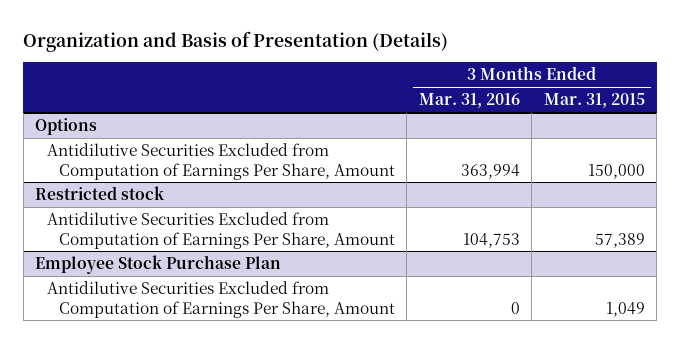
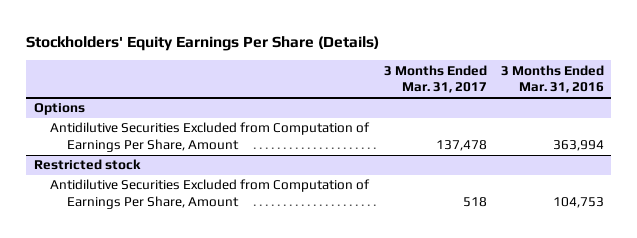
[23,31,449,53] Organization and Basis of Presentation (Details) -> [26,36,380,52] Stockholders' Equity Earnings Per Share (Details)
[543,93,645,109] Mar. 31, 2015 -> none
none -> [383,64,487,94] 3 Months Ended Mar. 31, 2017
[35,254,282,274] Employee Stock Purchase Plan -> none
[47,280,395,318] Antidilutive Securities Excluded from Computation of Earnings Per Share, Amount -> none

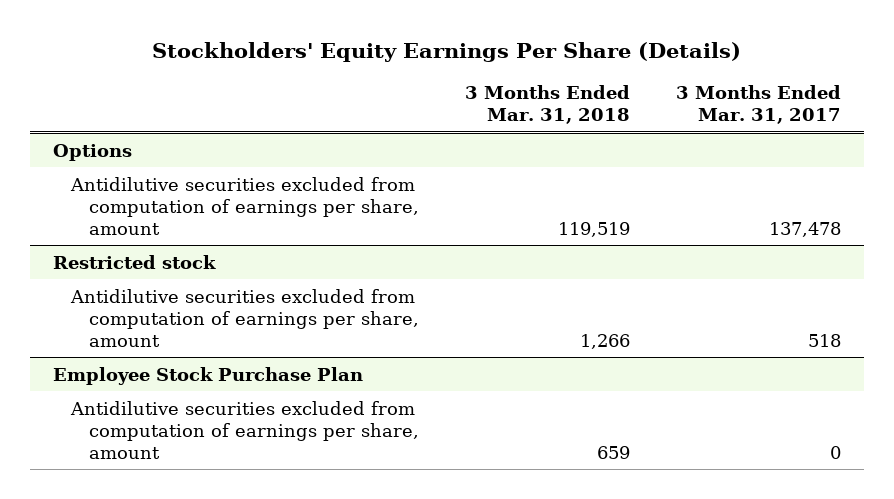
[500,64,604,94] 3 Months Ended Mar. 31, 2016 -> none
none -> [464,85,630,125] 3 Months Ended Mar. 31, 2018
[50,122,371,152] Antidilutive Securities Excluded from Computation of Earnings Per Share, Amount -> [69,176,419,236] Antidilutive securities excluded from computation of earnings per share, amount
[50,179,371,209] Antidilutive Securities Excluded from Computation of Earnings Per Share, Amount -> [69,288,419,348] Antidilutive securities excluded from computation of earnings per share, amount
none -> [52,366,363,385] Employee Stock Purchase Plan
none -> [69,400,419,460] Antidilutive securities excluded from computation of earnings per share, amount

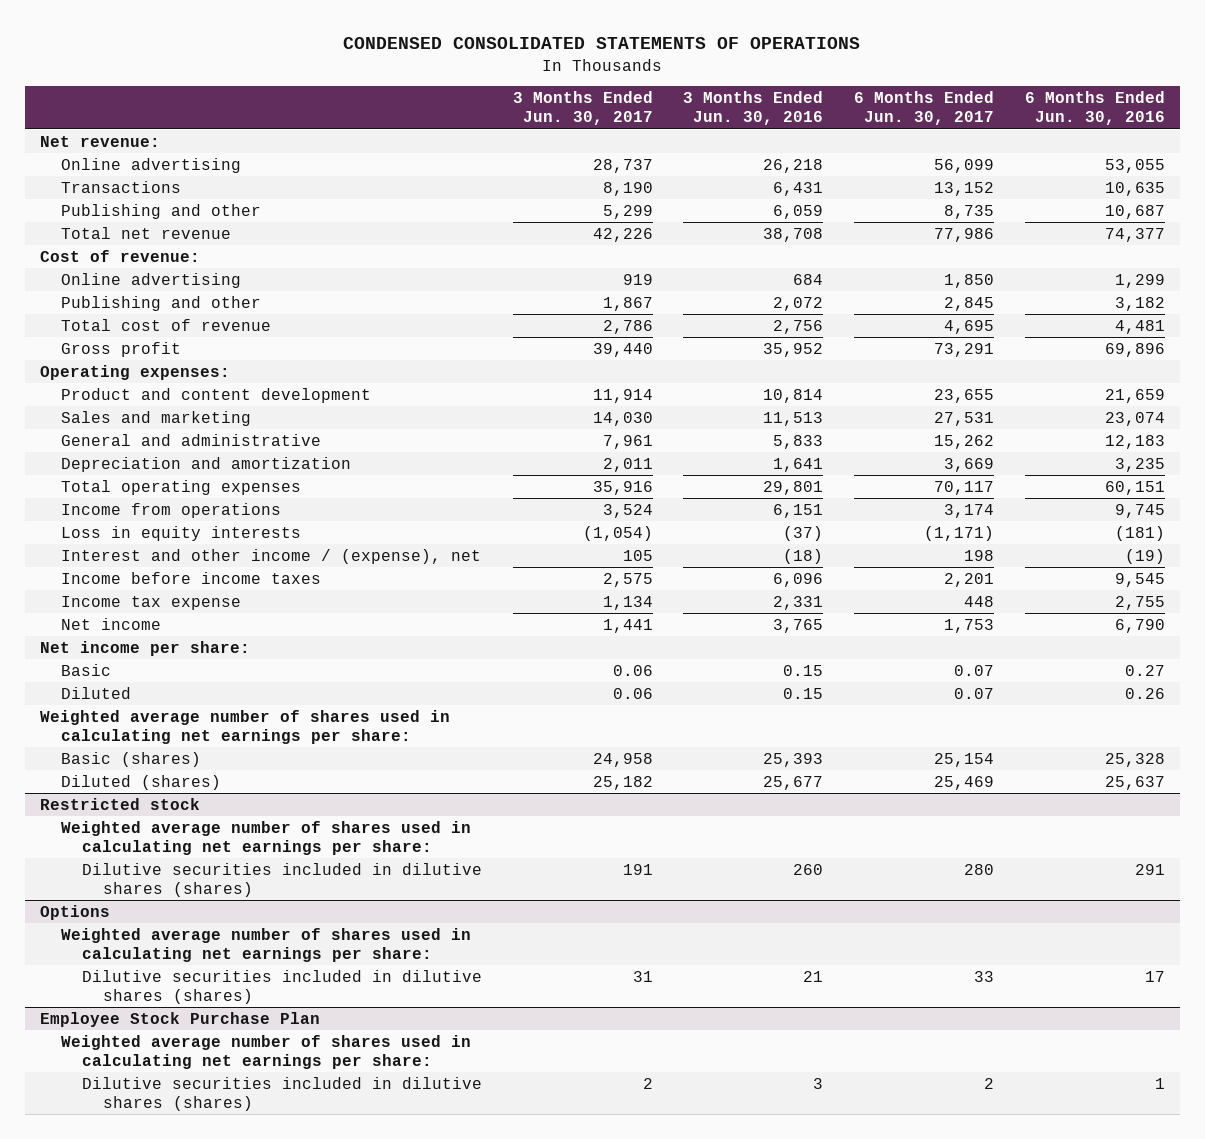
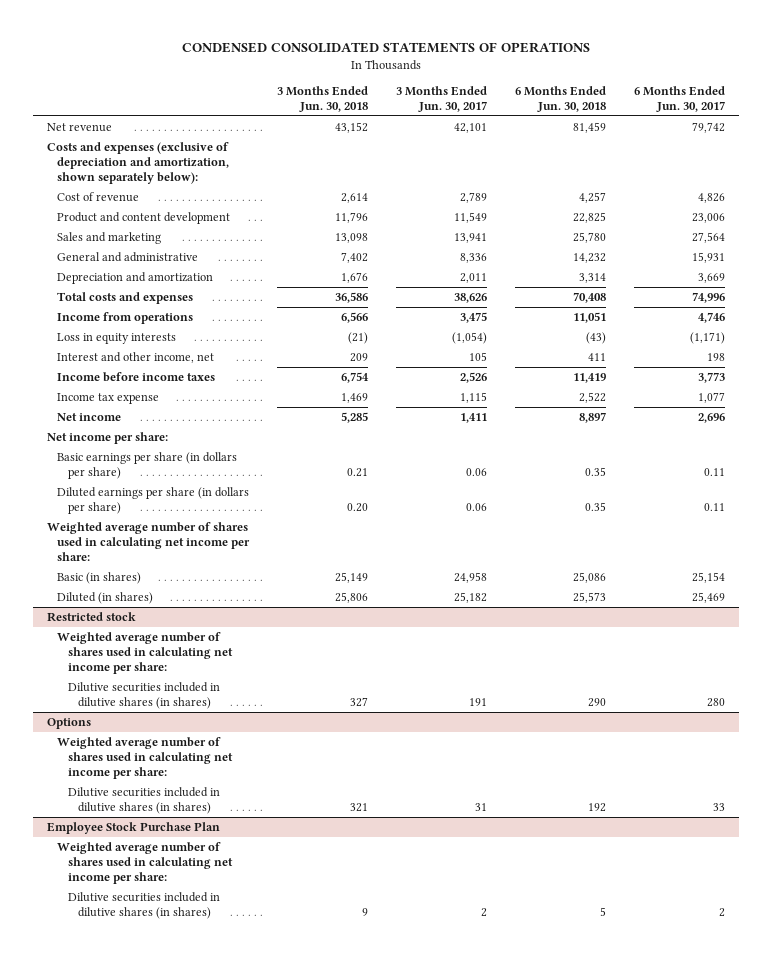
[683,91,824,126] 3 Months Ended Jun. 30, 2016 -> none
[1024,91,1165,126] 6 Months Ended Jun. 30, 2016 -> none
none -> [277,86,369,113] 3 Months Ended Jun. 30, 2018
none -> [515,86,607,113] 6 Months Ended Jun. 30, 2018
[39,135,160,147] Net revenue: -> none
[60,157,241,173] Online advertising -> none
[60,180,181,193] Transactions -> none
[60,203,261,219] Publishing and other -> none
[60,272,241,288] Online advertising -> none
[60,295,261,311] Publishing and other -> none
[60,341,181,357] Gross profit -> none
[39,364,230,380] Operating expenses: -> none
[60,226,231,239] Total net revenue -> [47,122,113,132] Net revenue
[592,227,653,242] 42,226 -> [454,122,488,133] 42,101
[934,227,995,242] 77,986 -> [692,121,726,133] 79,742
[39,249,200,262] Cost of revenue: -> [47,141,230,184] Costs and expenses (exclusive of depreciation and amortization, shown separately below):
[60,318,271,331] Total cost of revenue -> [57,191,140,202] Cost of revenue
[602,319,653,334] 2,786 -> [460,191,488,203] 2,789
[944,319,995,334] 4,695 -> [698,192,726,203] 4,826
[592,388,653,403] 11,914 -> [454,211,488,223] 11,549
[934,388,995,403] 23,655 -> [692,212,726,223] 23,006
[592,411,653,426] 14,030 -> [454,232,488,243] 13,941
[934,411,995,426] 27,531 -> [692,231,726,243] 27,564
[602,434,653,449] 7,961 -> [460,252,488,263] 8,336
[934,434,995,449] 15,262 -> [692,251,726,263] 15,931
[60,479,301,495] Total operating expenses -> [57,291,194,304] Total costs and expenses
[592,480,653,495] 35,916 -> [454,292,488,303] 38,626
[934,480,995,495] 70,117 -> [692,291,726,303] 74,996
[602,503,653,518] 3,524 -> [460,311,488,323] 3,475
[944,503,995,518] 3,174 -> [698,311,726,323] 4,746
[60,548,481,564] Interest and other income / (expense), net -> [57,351,215,363] Interest and other income, net
[602,572,653,587] 2,575 -> [460,371,488,383] 2,526
[944,572,995,587] 2,201 -> [698,371,726,383] 3,773
[602,595,653,610] 1,134 -> [460,391,488,403] 1,115
[964,595,995,607] 448 -> [698,391,726,403] 1,077
[602,618,653,633] 1,441 -> [460,412,488,423] 1,411
[944,618,995,633] 1,753 -> [698,412,726,423] 2,696
[60,663,111,676] Basic -> none
[60,686,131,699] Diluted -> none
none -> [57,451,238,479] Basic earnings per share (in dollars per share)
none -> [57,486,250,514] Diluted earnings per share (in dollars per share)
[39,709,450,744] Weighted average number of shares used in calculating net earnings per share: -> [47,521,251,561] Weighted average number of shares used in calculating net income per share:
[60,751,201,767] Basic (shares) -> [57,571,142,584] Basic (in shares)
[60,774,221,790] Diluted (shares) -> [57,591,154,604] Diluted (in shares)
[60,820,471,855] Weighted average number of shares used in calculating net earnings per share: -> [57,631,233,674] Weighted average number of shares used in calculating net income per share:
[81,862,482,897] Dilutive securities included in dilutive shares (shares) -> [67,681,220,709] Dilutive securities included in dilutive shares (in shares)
[60,927,471,962] Weighted average number of shares used in calculating net earnings per share: -> [57,736,233,779] Weighted average number of shares used in calculating net income per share:
[81,969,482,1004] Dilutive securities included in dilutive shares (shares) -> [67,786,220,814] Dilutive securities included in dilutive shares (in shares)
[60,1034,471,1069] Weighted average number of shares used in calculating net earnings per share: -> [57,841,233,884] Weighted average number of shares used in calculating net income per share:
[81,1076,482,1111] Dilutive securities included in dilutive shares (shares) -> [67,891,220,919] Dilutive securities included in dilutive shares (in shares)

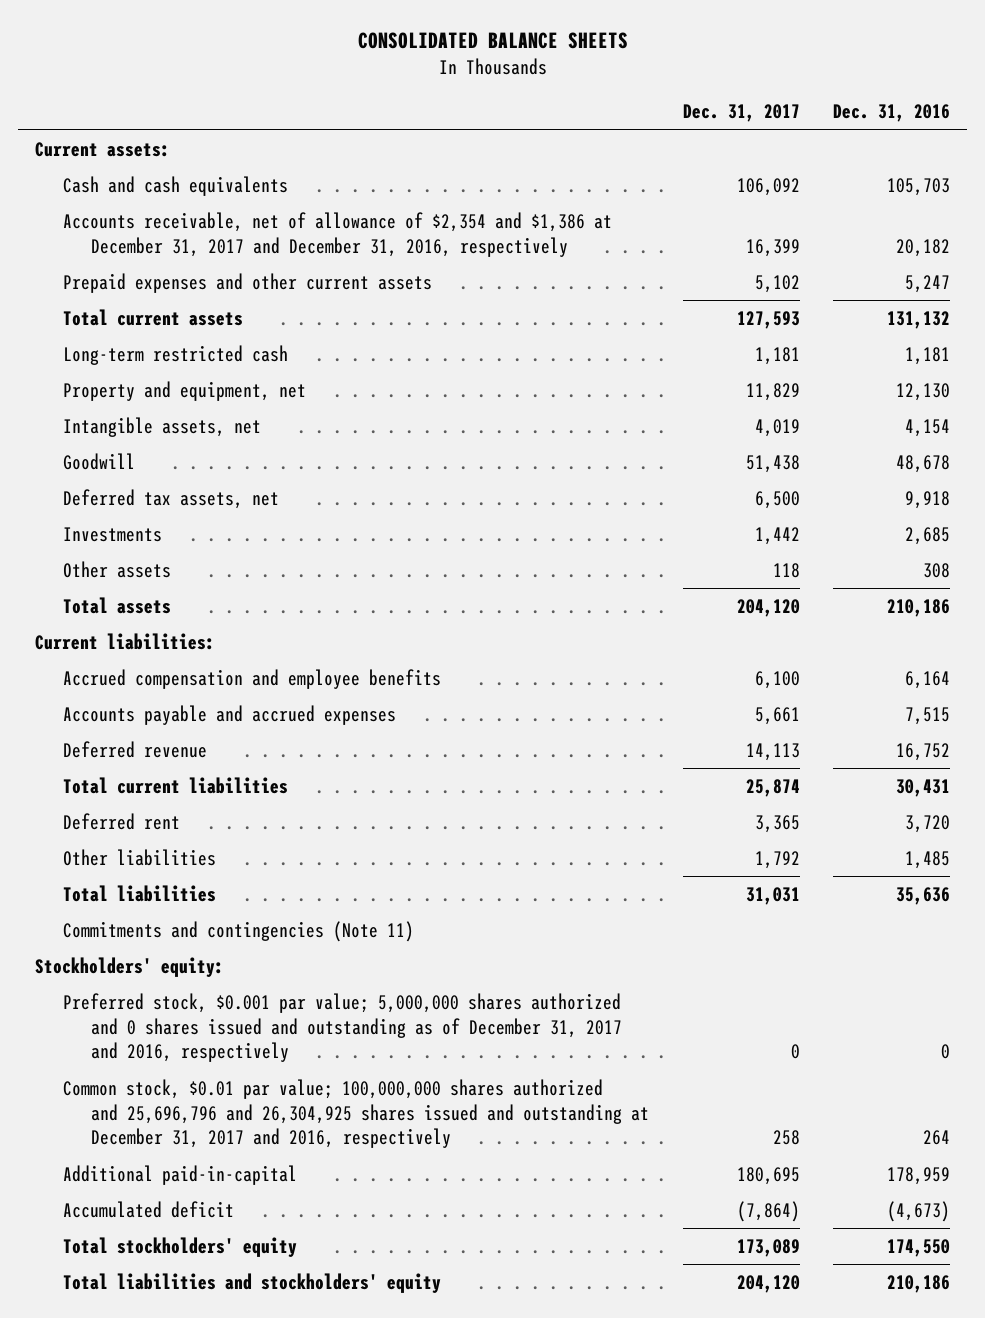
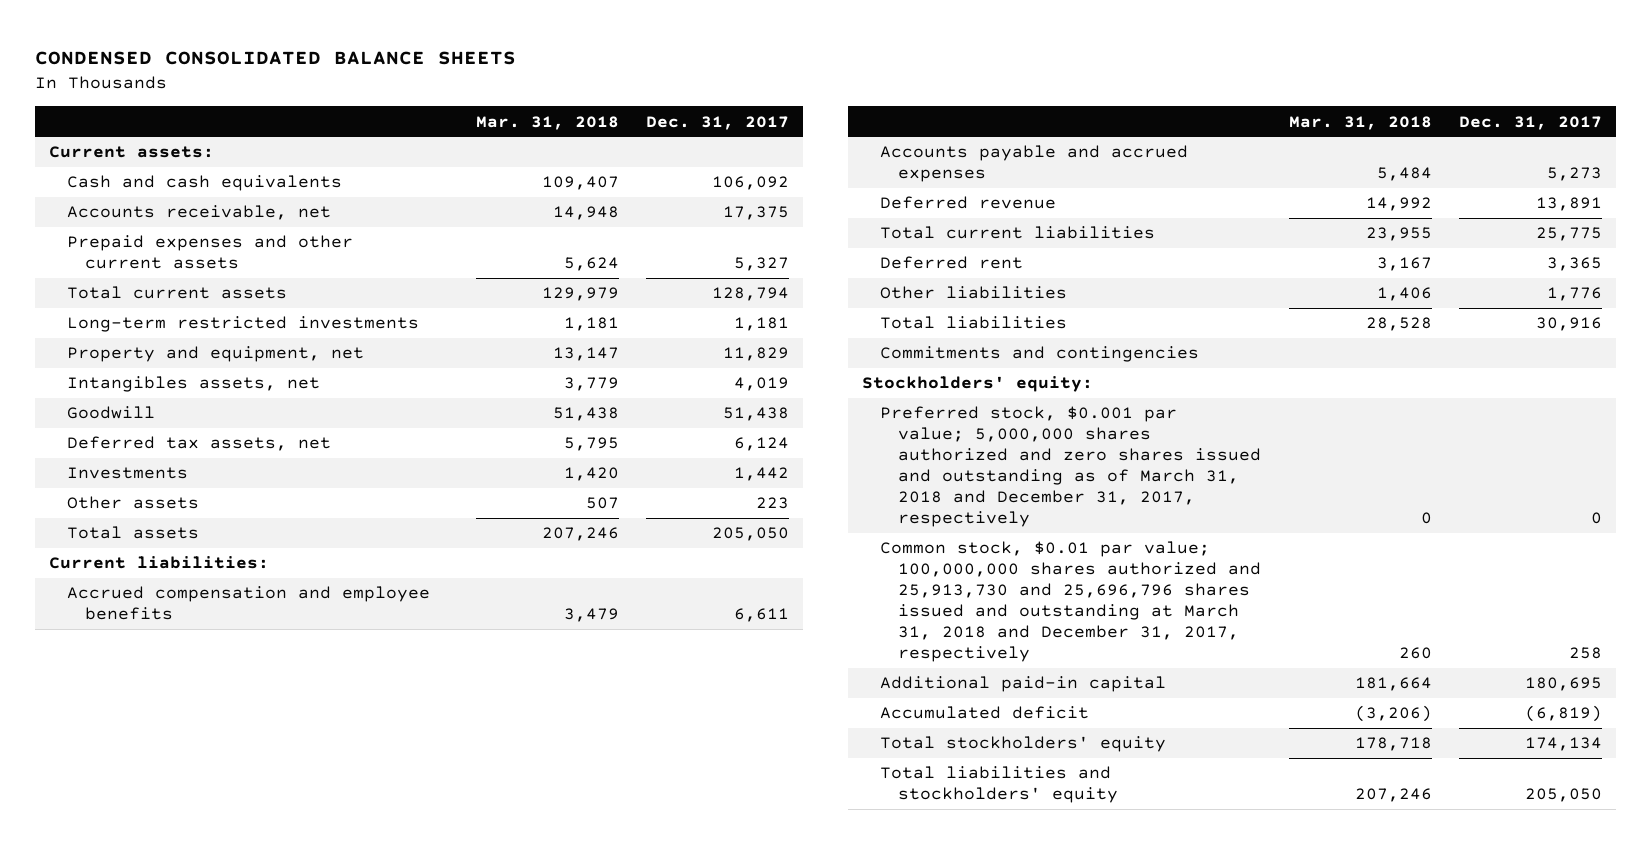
[357,31,628,49] CONSOLIDATED BALANCE SHEETS -> [35,50,517,65] CONDENSED CONSOLIDATED BALANCE SHEETS
[833,104,951,123] Dec. 31, 2016 -> none
none -> [475,115,619,130] Mar. 31, 2018
[63,211,613,257] Accounts receivable, net of allowance of $2,354 and $1,386 at December 31, 2017 and December 31, 2016, respectively -> none
none -> [67,205,332,221] Accounts receivable, net
[754,274,800,293] 5,102 -> [734,257,790,272] 5,327
[736,310,800,329] 127,593 -> [712,287,790,302] 128,794
[63,344,289,365] Long-term restricted cash -> [67,316,420,333] Long-term restricted investments
[63,416,262,437] Intangible assets, net -> [67,376,321,393] Intangibles assets, net
[754,490,800,509] 6,500 -> [734,437,790,452] 6,124
[772,562,800,578] 118 -> [756,497,790,510] 223
[736,598,800,617] 204,120 -> [712,527,790,542] 205,050
[754,670,800,689] 6,100 -> [734,608,790,623] 6,611
[754,706,800,725] 5,661 -> [1546,167,1602,182] 5,273
[745,742,800,761] 14,113 -> [1535,197,1602,212] 13,891
[745,778,800,797] 25,874 -> [1535,227,1602,242] 25,775
[754,850,800,869] 1,792 -> [1546,287,1602,302] 1,776
[745,886,800,905] 31,031 -> [1535,317,1602,332] 30,916
[63,920,415,942] Commitments and contingencies (Note 11) -> [880,346,1200,363] Commitments and contingencies
[63,992,623,1063] Preferred stock, $0.001 par value; 5,000,000 shares authorized and 0 shares issued and outstanding as of December 31, 2017 and 2016, respectively -> [880,406,1262,528] Preferred stock, $0.001 par value; 5,000,000 shares authorized and zero shares issued and outstanding as of March 31, 2018 and December 31, 2017, respectively
[63,1078,650,1149] Common stock, $0.01 par value; 100,000,000 shares authorized and 25,696,796 and 26,304,925 shares issued and outstanding at December 31, 2017 and 2016, respectively -> [880,541,1262,663] Common stock, $0.01 par value; 100,000,000 shares authorized and 25,913,730 and 25,696,796 shares issued and outstanding at March 31, 2018 and December 31, 2017, respectively
[63,1164,298,1185] Additional paid-in-capital -> [880,676,1167,693] Additional paid-in capital
[736,1200,800,1222] (7,864) -> [1524,705,1602,723] (6,819)
[736,1238,800,1257] 173,089 -> [1524,737,1602,752] 174,134
[736,1274,800,1293] 204,120 -> [1524,788,1602,803] 205,050

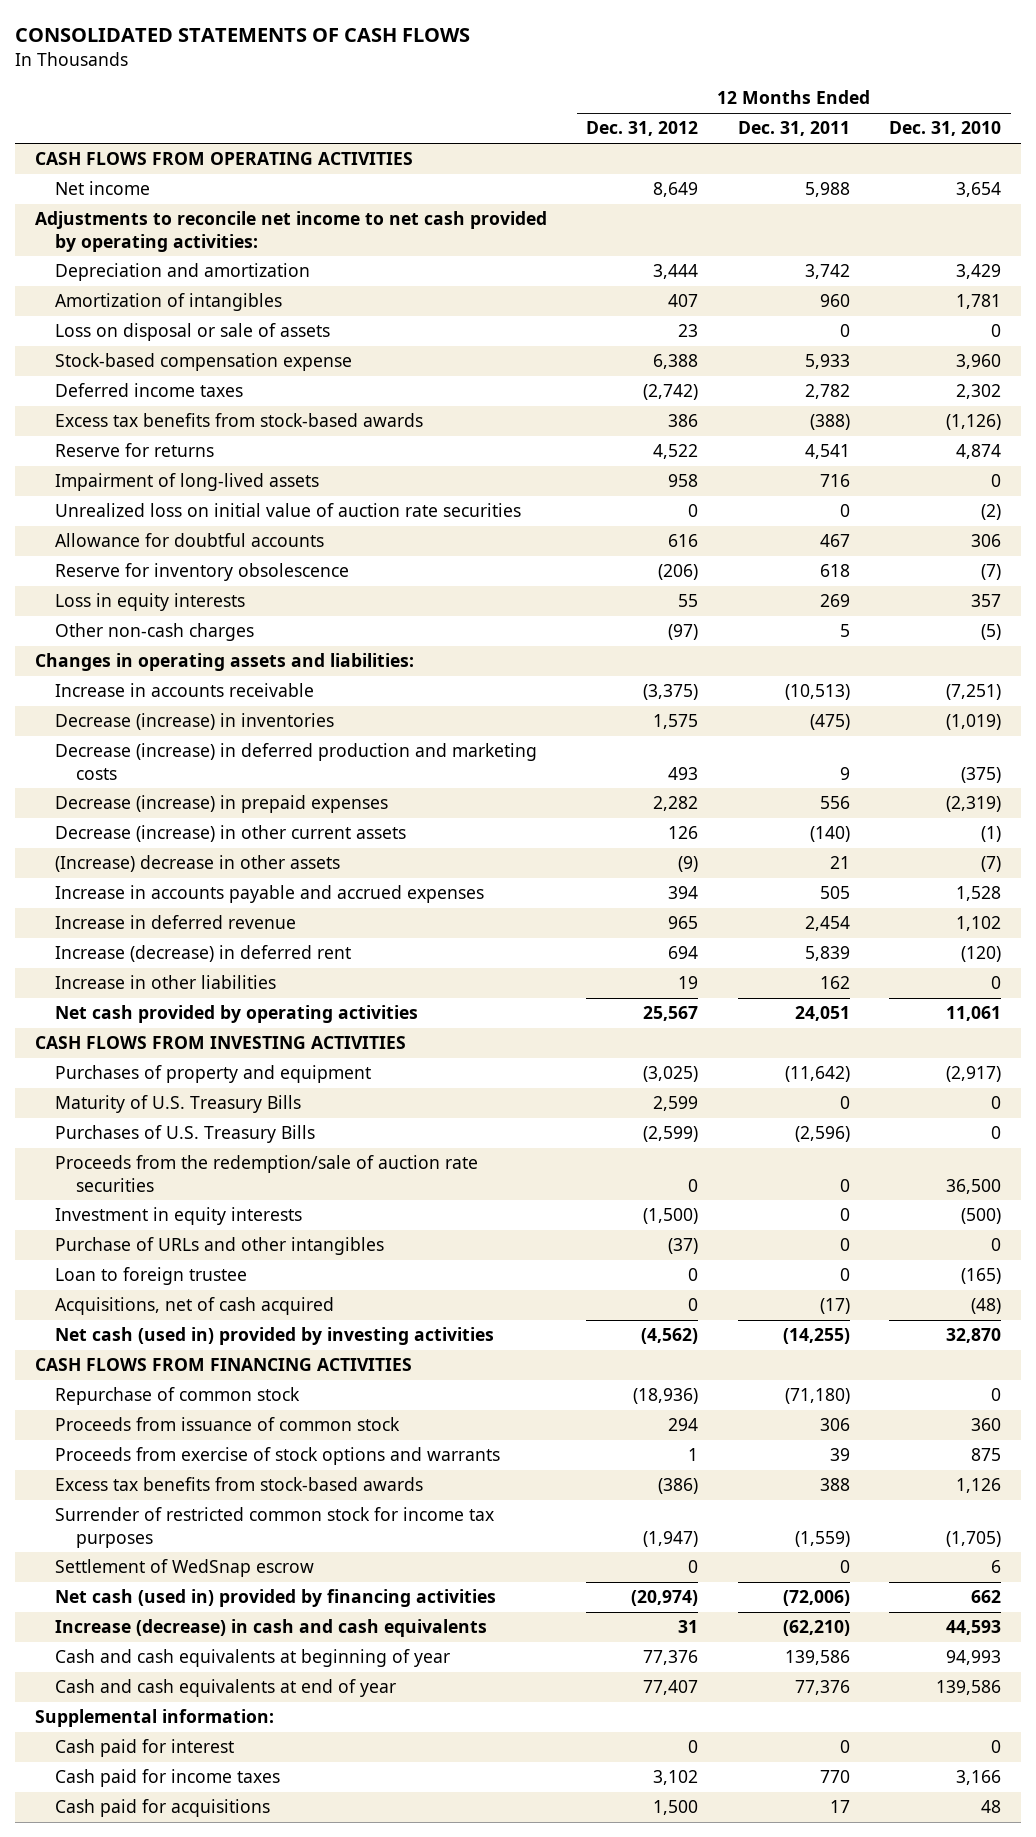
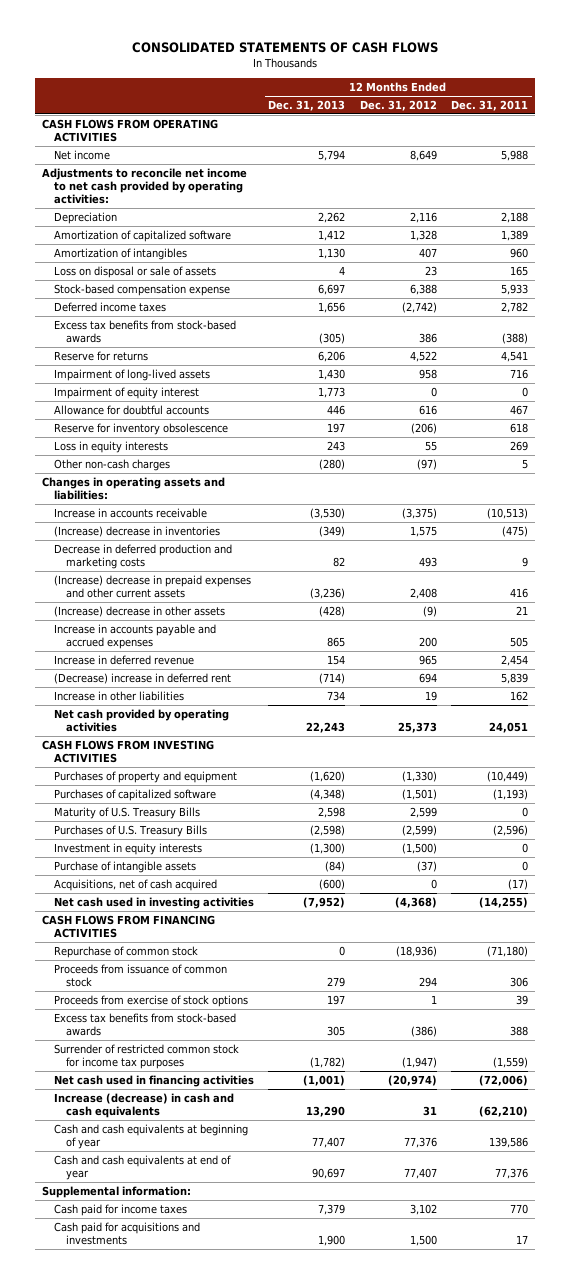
[889,121,1002,137] Dec. 31, 2010 -> none
none -> [268,99,346,111] Dec. 31, 2013
[55,263,311,282] Depreciation and amortization -> [54,211,118,224] Depreciation
[653,264,699,280] 3,444 -> [409,211,437,223] 2,116
[804,264,850,280] 3,742 -> [501,211,529,223] 2,188
none -> [54,229,232,242] Amortization of capitalized software
[839,324,850,338] 0 -> [510,265,529,276] 165
[55,503,522,518] Unrealized loss on initial value of auction rate securities -> none
none -> [54,386,200,399] Impairment of equity interest
[55,825,407,843] Decrease (increase) in other current assets -> none
[55,713,335,731] Decrease (increase) in inventories -> [54,525,221,537] (Increase) decrease in inventories
[55,743,538,780] Decrease (increase) in deferred production and marketing costs -> [54,543,233,569] Decrease in deferred production and marketing costs
[55,795,389,814] Decrease (increase) in prepaid expenses -> [54,574,252,598] (Increase) decrease in prepaid expenses and other current assets
[653,796,699,812] 2,282 -> [409,587,437,599] 2,408
[819,796,850,810] 556 -> [510,587,529,598] 416
[668,886,699,900] 394 -> [418,636,437,647] 200
[55,945,352,963] Increase (decrease) in deferred rent -> [54,672,232,684] (Decrease) increase in deferred rent
[643,1006,699,1022] 25,567 -> [397,721,437,733] 25,373
[643,1066,699,1083] (3,025) -> [401,770,437,782] (1,330)
[784,1066,850,1083] (11,642) -> [487,770,529,782] (10,449)
none -> [54,788,217,801] Purchases of capitalized software
[55,1155,479,1192] Proceeds from the redemption/sale of auction rate securities -> none
[55,1267,248,1286] Loan to foreign trustee -> none
[55,1237,385,1256] Purchase of URLs and other intangibles -> [54,860,197,873] Purchase of intangible assets
[55,1327,495,1346] Net cash (used in) provided by investing activities -> [54,896,255,909] Net cash used in investing activities
[641,1328,699,1345] (4,562) -> [394,896,437,908] (4,368)
[55,1447,501,1466] Proceeds from exercise of stock options and warrants -> [54,994,249,1007] Proceeds from exercise of stock options
[55,1559,315,1578] Settlement of WedSnap escrow -> none
[55,1589,497,1608] Net cash (used in) provided by financing activities -> [54,1074,255,1087] Net cash used in financing activities
[55,1739,235,1758] Cash paid for interest -> none
[55,1799,271,1818] Cash paid for acquisitions -> [54,1221,201,1245] Cash paid for acquisitions and investments

